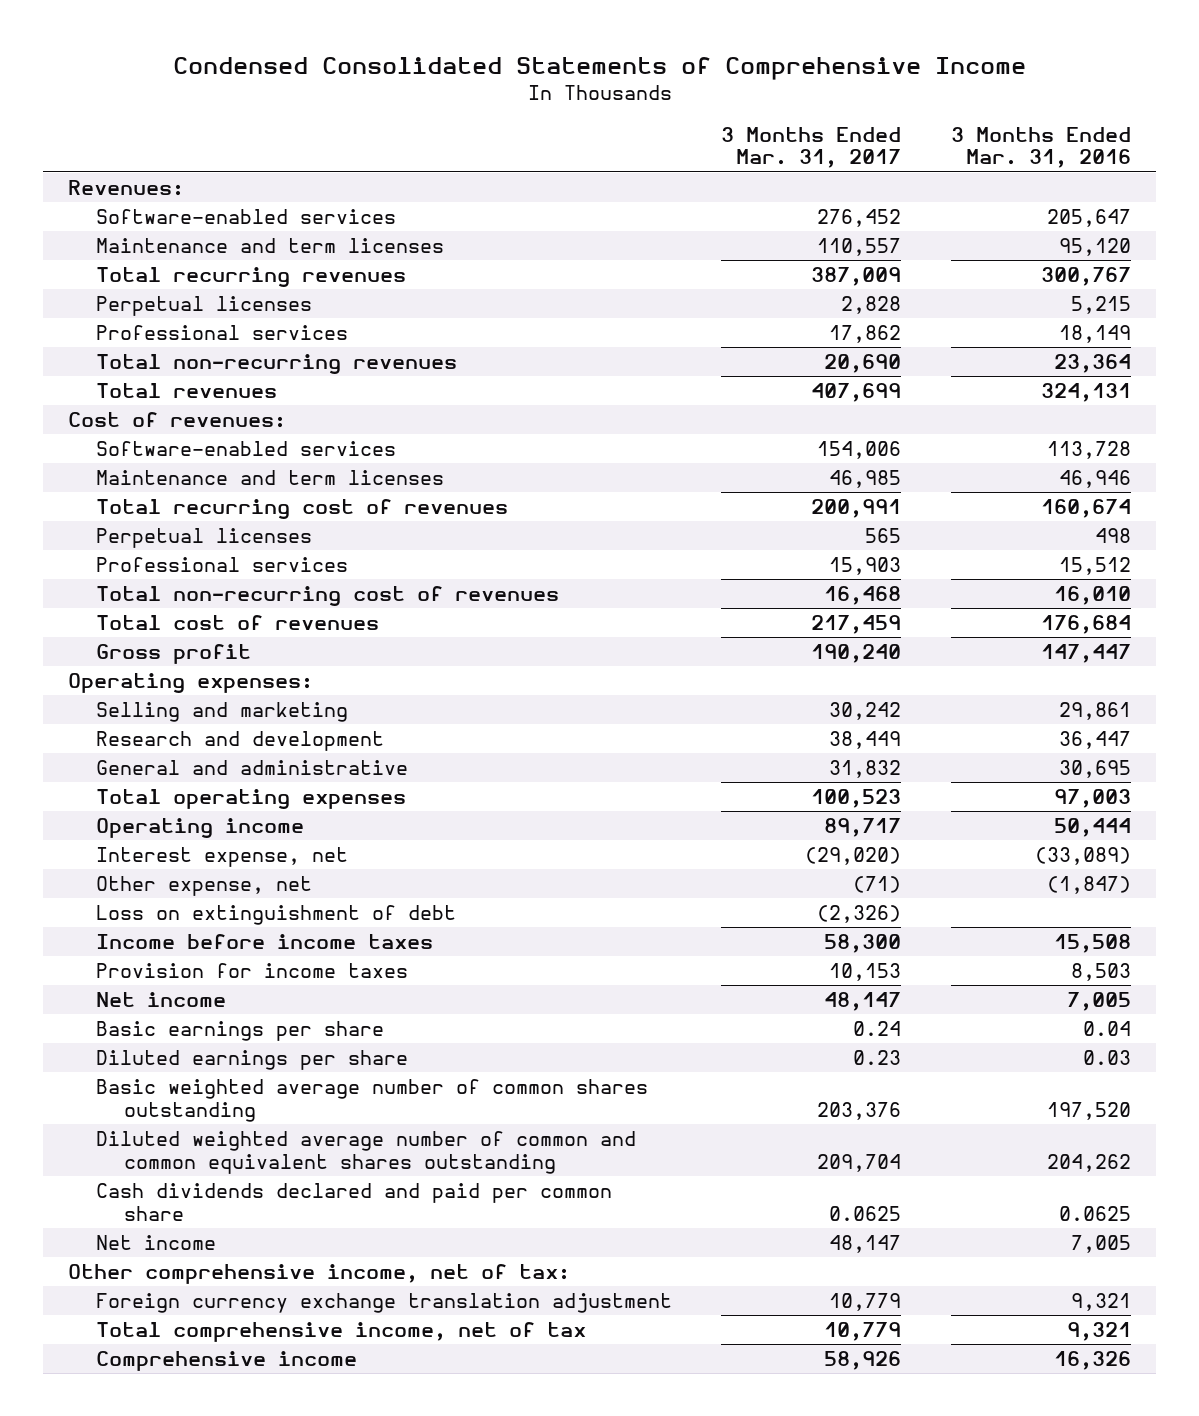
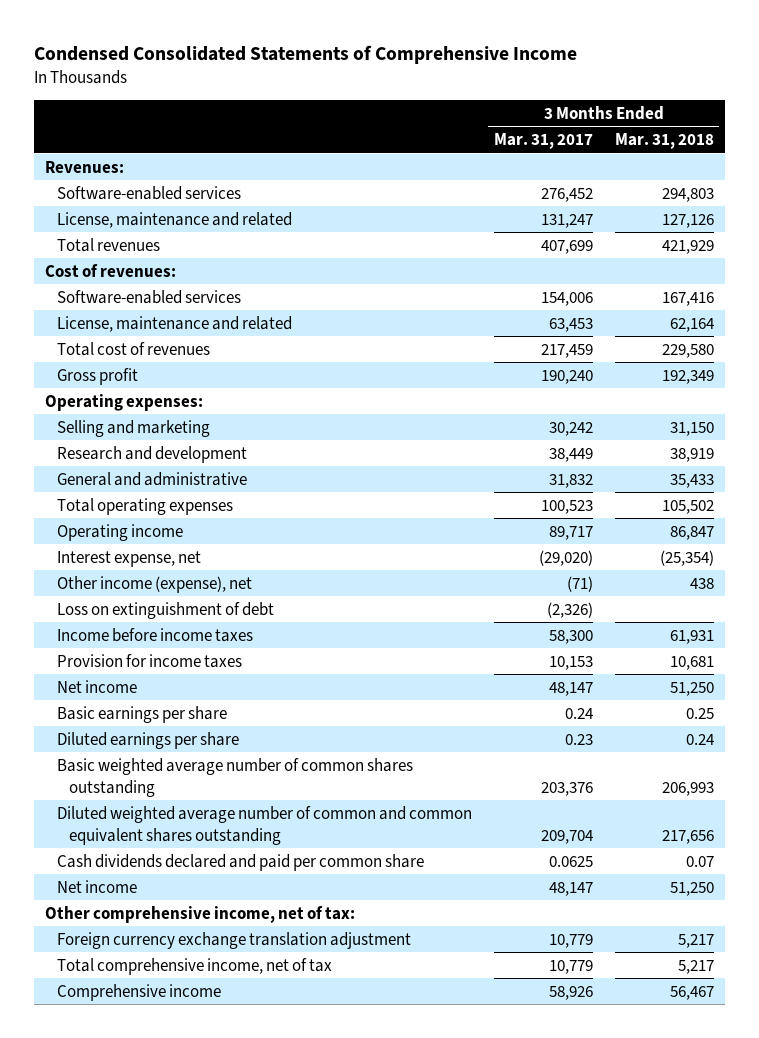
[950,126,1131,169] 3 Months Ended Mar. 31, 2016 -> none
none -> [614,133,714,150] Mar. 31, 2018
[95,267,406,288] Total recurring revenues -> none
[95,296,312,317] Perpetual licenses -> none
[95,325,348,341] Professional services -> none
[95,354,457,375] Total non-recurring revenues -> none
[95,238,444,254] Maintenance and term licenses -> [57,211,293,228] License, maintenance and related
[817,238,902,257] 110,557 -> [540,213,593,228] 131,247
[95,499,508,520] Total recurring cost of revenues -> none
[95,528,312,549] Perpetual licenses -> none
[95,557,348,573] Professional services -> none
[95,586,559,607] Total non-recurring cost of revenues -> none
[95,470,444,486] Maintenance and term licenses -> [57,315,293,332] License, maintenance and related
[829,470,902,489] 46,985 -> [548,317,593,332] 63,453
[95,876,312,897] Other expense, net -> [57,575,253,593] Other income (expense), net

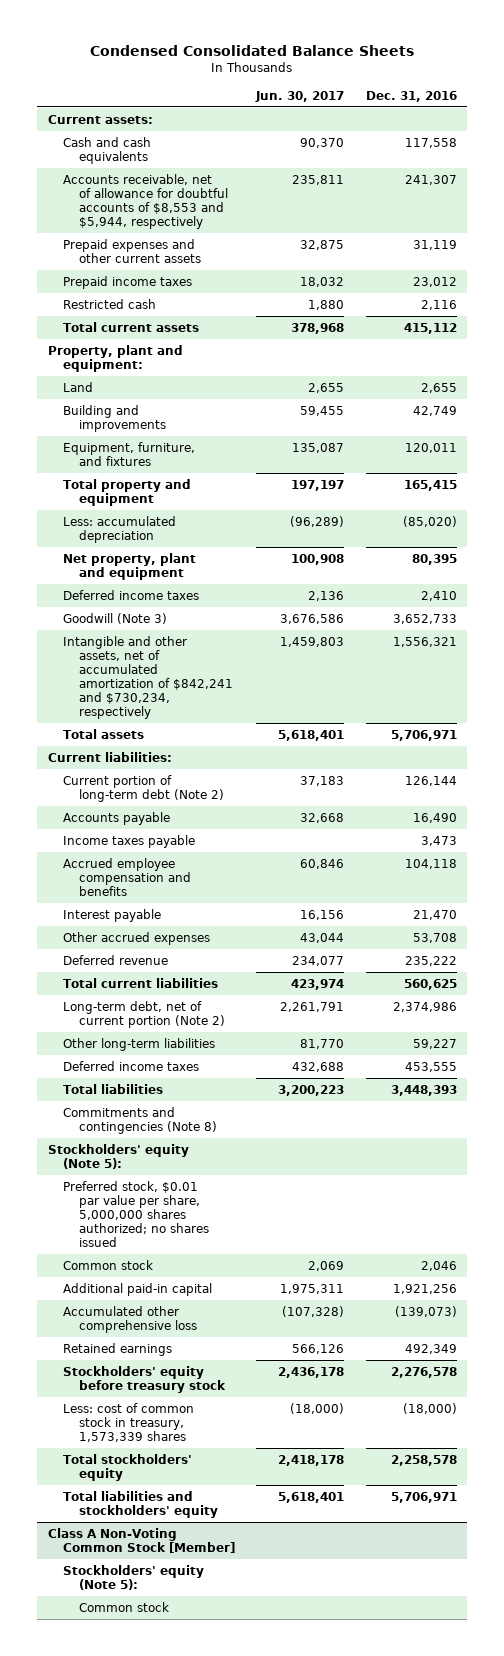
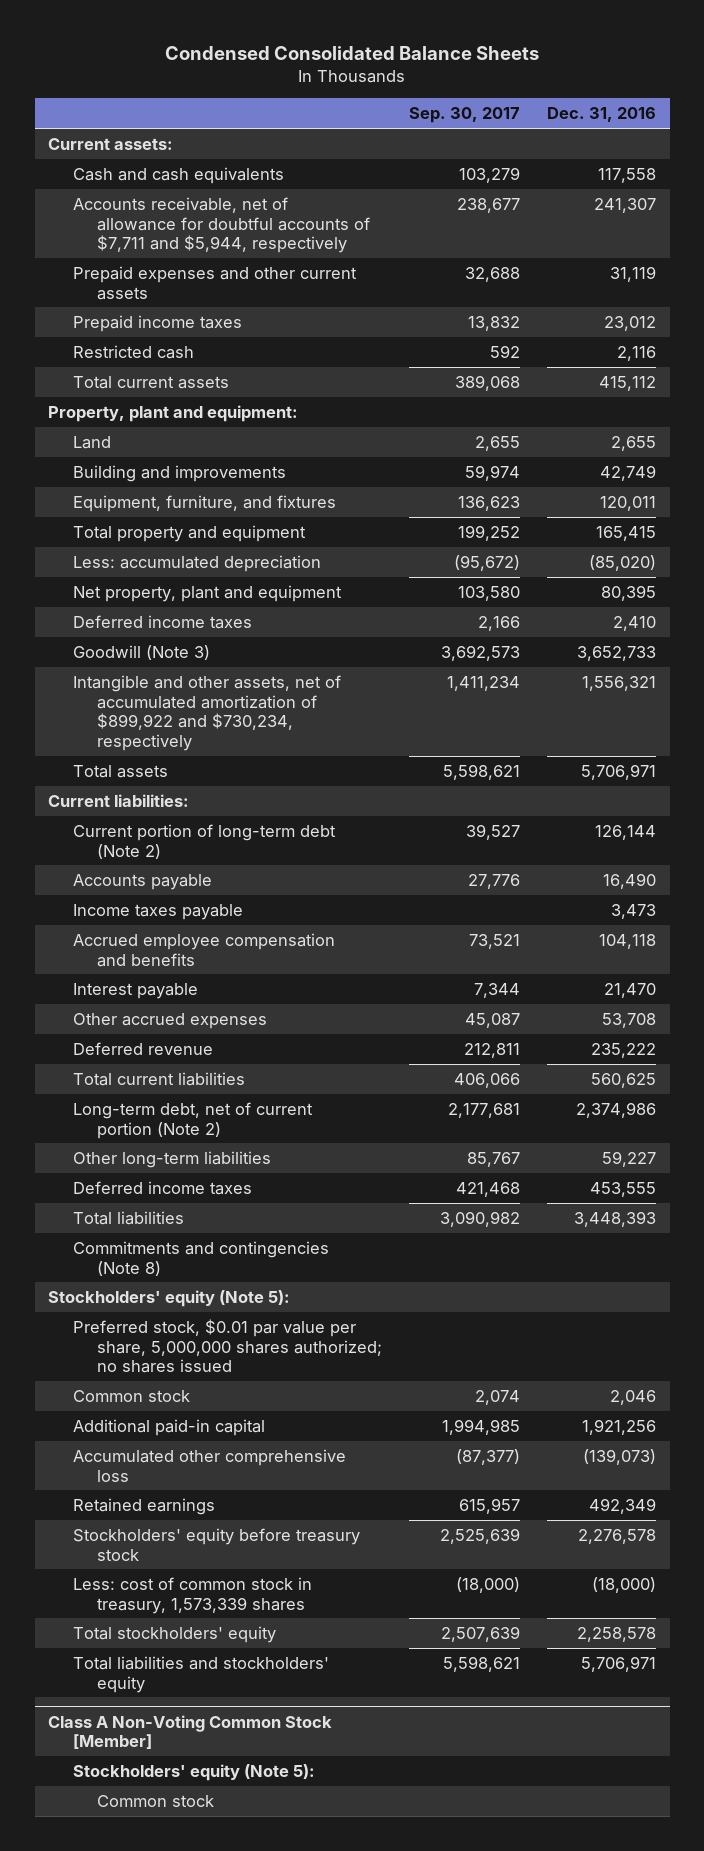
[255,90,345,102] Jun. 30, 2017 -> none
none -> [409,107,521,124] Sep. 30, 2017
[63,173,229,229] Accounts receivable, net of allowance for doubtful accounts of $8,553 and $5,944, respectively -> [72,196,371,254] Accounts receivable, net of allowance for doubtful accounts of $7,711 and $5,944, respectively
[63,635,234,719] Intangible and other assets, net of accumulated amortization of $842,241 and $730,234, respectively -> [72,674,341,752] Intangible and other assets, net of accumulated amortization of $899,922 and $730,234, respectively

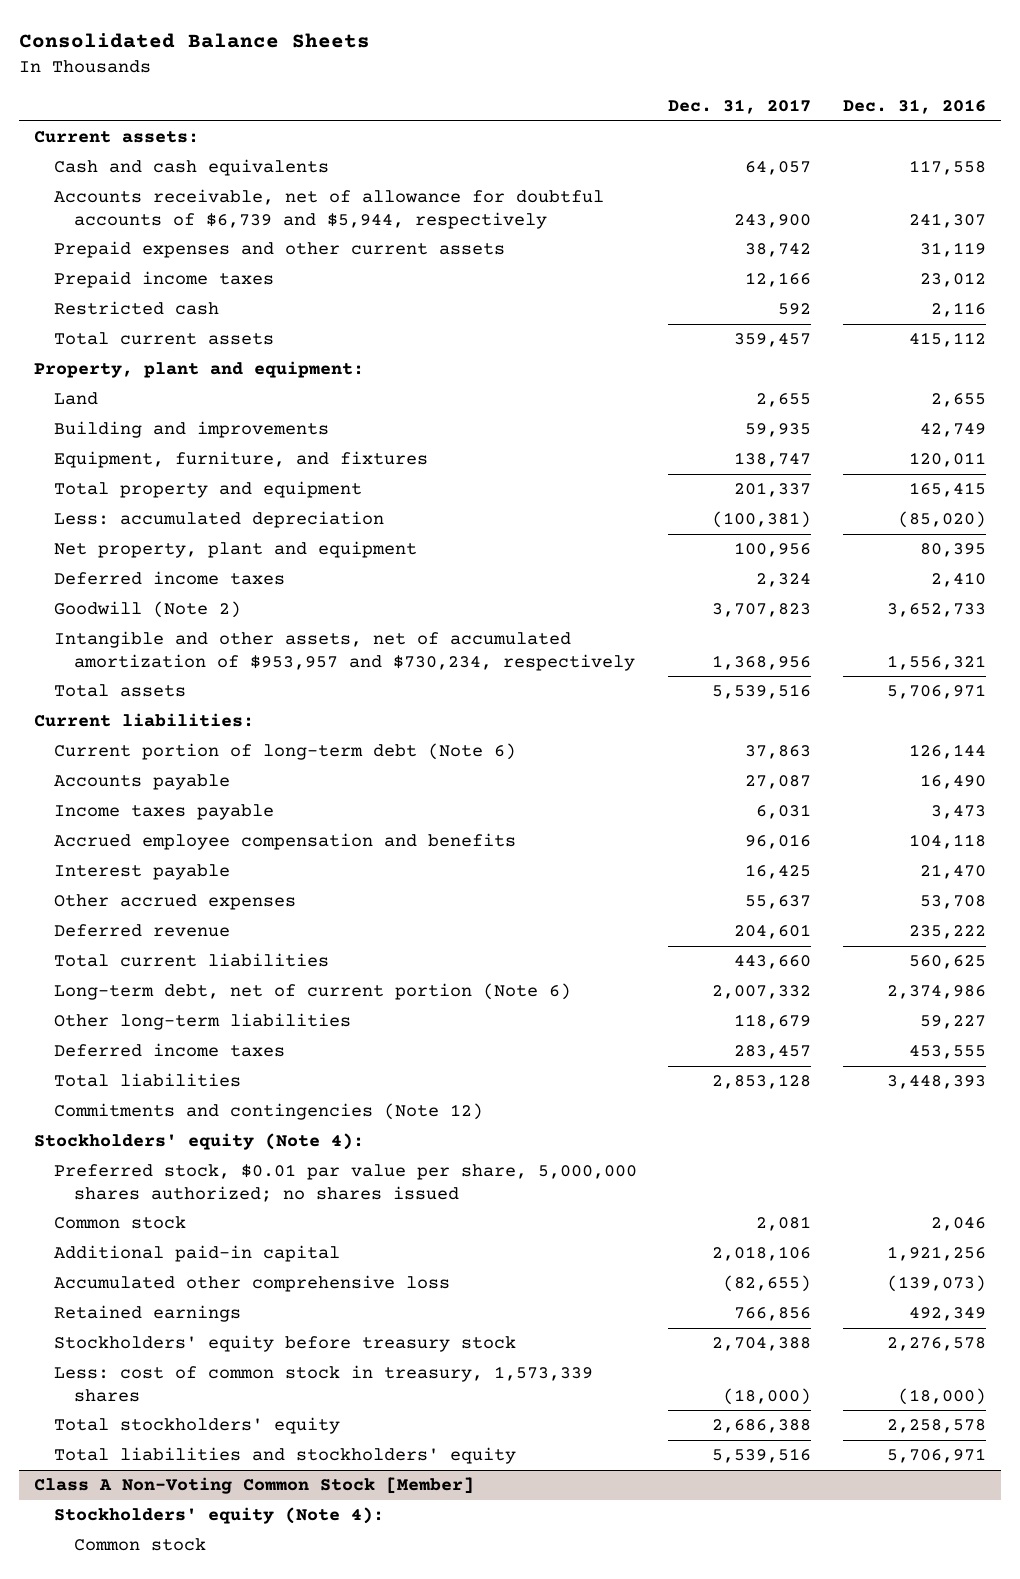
[165,46,540,61] Condensed Consolidated Balance Sheets -> [18,33,370,49] Consolidated Balance Sheets
[409,107,521,124] Sep. 30, 2017 -> none
none -> [668,98,812,114] Dec. 31, 2017
[72,196,371,254] Accounts receivable, net of allowance for doubtful accounts of $7,711 and $5,944, respectively -> [54,189,605,229] Accounts receivable, net of allowance for doubtful accounts of $6,739 and $5,944, respectively
[72,644,210,660] Goodwill (Note 3) -> [54,601,242,619] Goodwill (Note 2)
[72,674,341,752] Intangible and other assets, net of accumulated amortization of $899,922 and $730,234, respectively -> [54,631,636,671] Intangible and other assets, net of accumulated amortization of $953,957 and $730,234, respectively
[72,823,336,859] Current portion of long-term debt (Note 2) -> [54,743,517,761] Current portion of long-term debt (Note 6)
[72,1101,313,1139] Long-term debt, net of current portion (Note 2) -> [54,983,572,1001] Long-term debt, net of current portion (Note 6)
[72,1240,329,1276] Commitments and contingencies (Note 8) -> [54,1103,484,1121] Commitments and contingencies (Note 12)
[48,1289,291,1307] Stockholders' equity (Note 5): -> [34,1133,365,1151] Stockholders' equity (Note 4):
[72,1763,315,1781] Stockholders' equity (Note 5): -> [54,1507,385,1525] Stockholders' equity (Note 4):

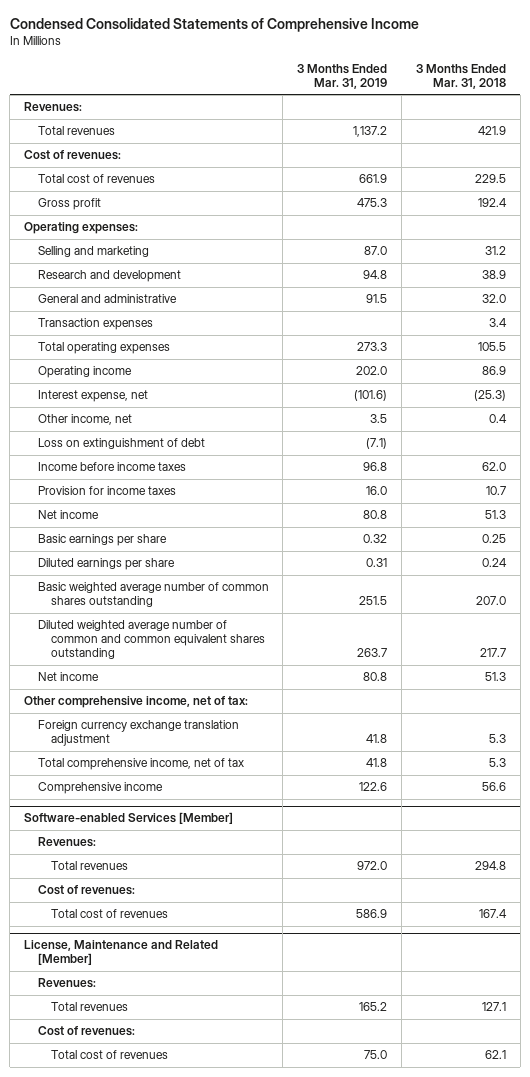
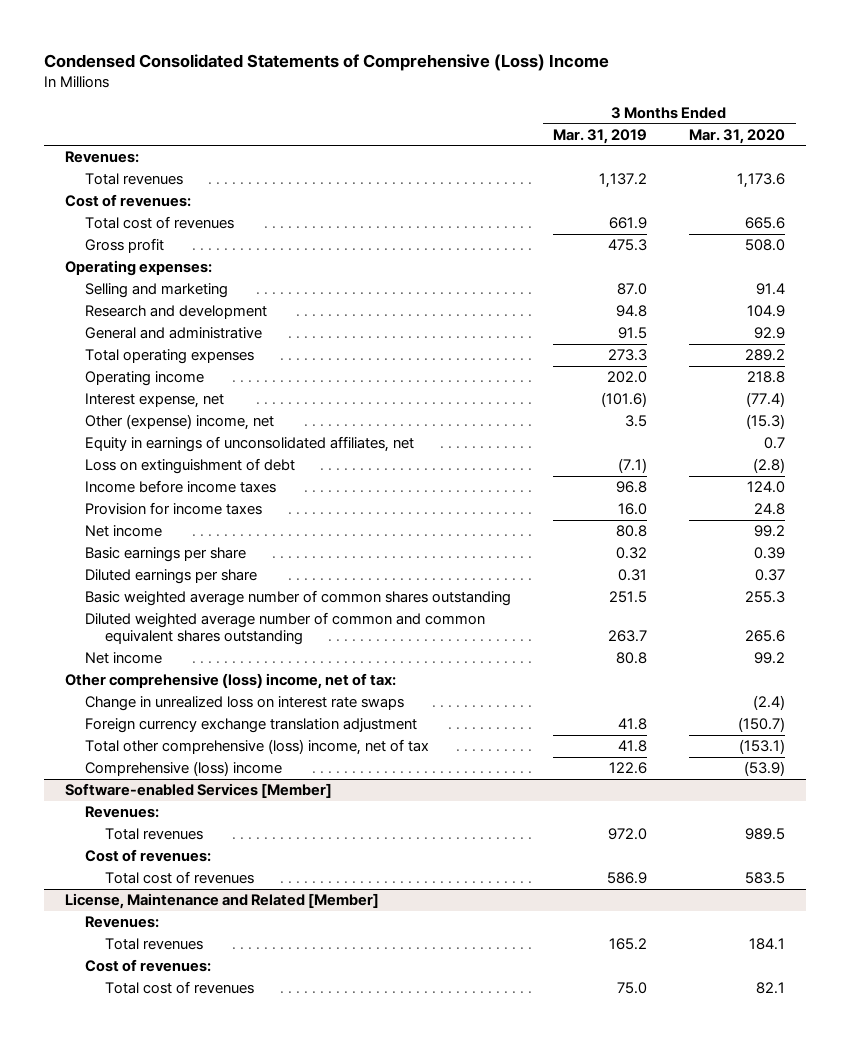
[9,17,419,32] Condensed Consolidated Statements of Comprehensive Income -> [44,54,610,72] Condensed Consolidated Statements of Comprehensive (Loss) Income
[415,63,506,89] 3 Months Ended Mar. 31, 2018 -> none
none -> [689,128,786,144] Mar. 31, 2020
[37,318,153,331] Transaction expenses -> none
[37,414,132,426] Other income, net -> [85,414,275,431] Other (expense) income, net
none -> [85,436,415,453] Equity in earnings of unconsolidated affiliates, net
[24,696,249,709] Other comprehensive income, net of tax: -> [65,673,397,690] Other comprehensive (loss) income, net of tax:
none -> [85,696,405,712] Change in unrealized loss on interest rate swaps
[37,758,244,771] Total comprehensive income, net of tax -> [85,739,430,756] Total other comprehensive (loss) income, net of tax
[37,782,163,795] Comprehensive income -> [85,761,283,777] Comprehensive (loss) income

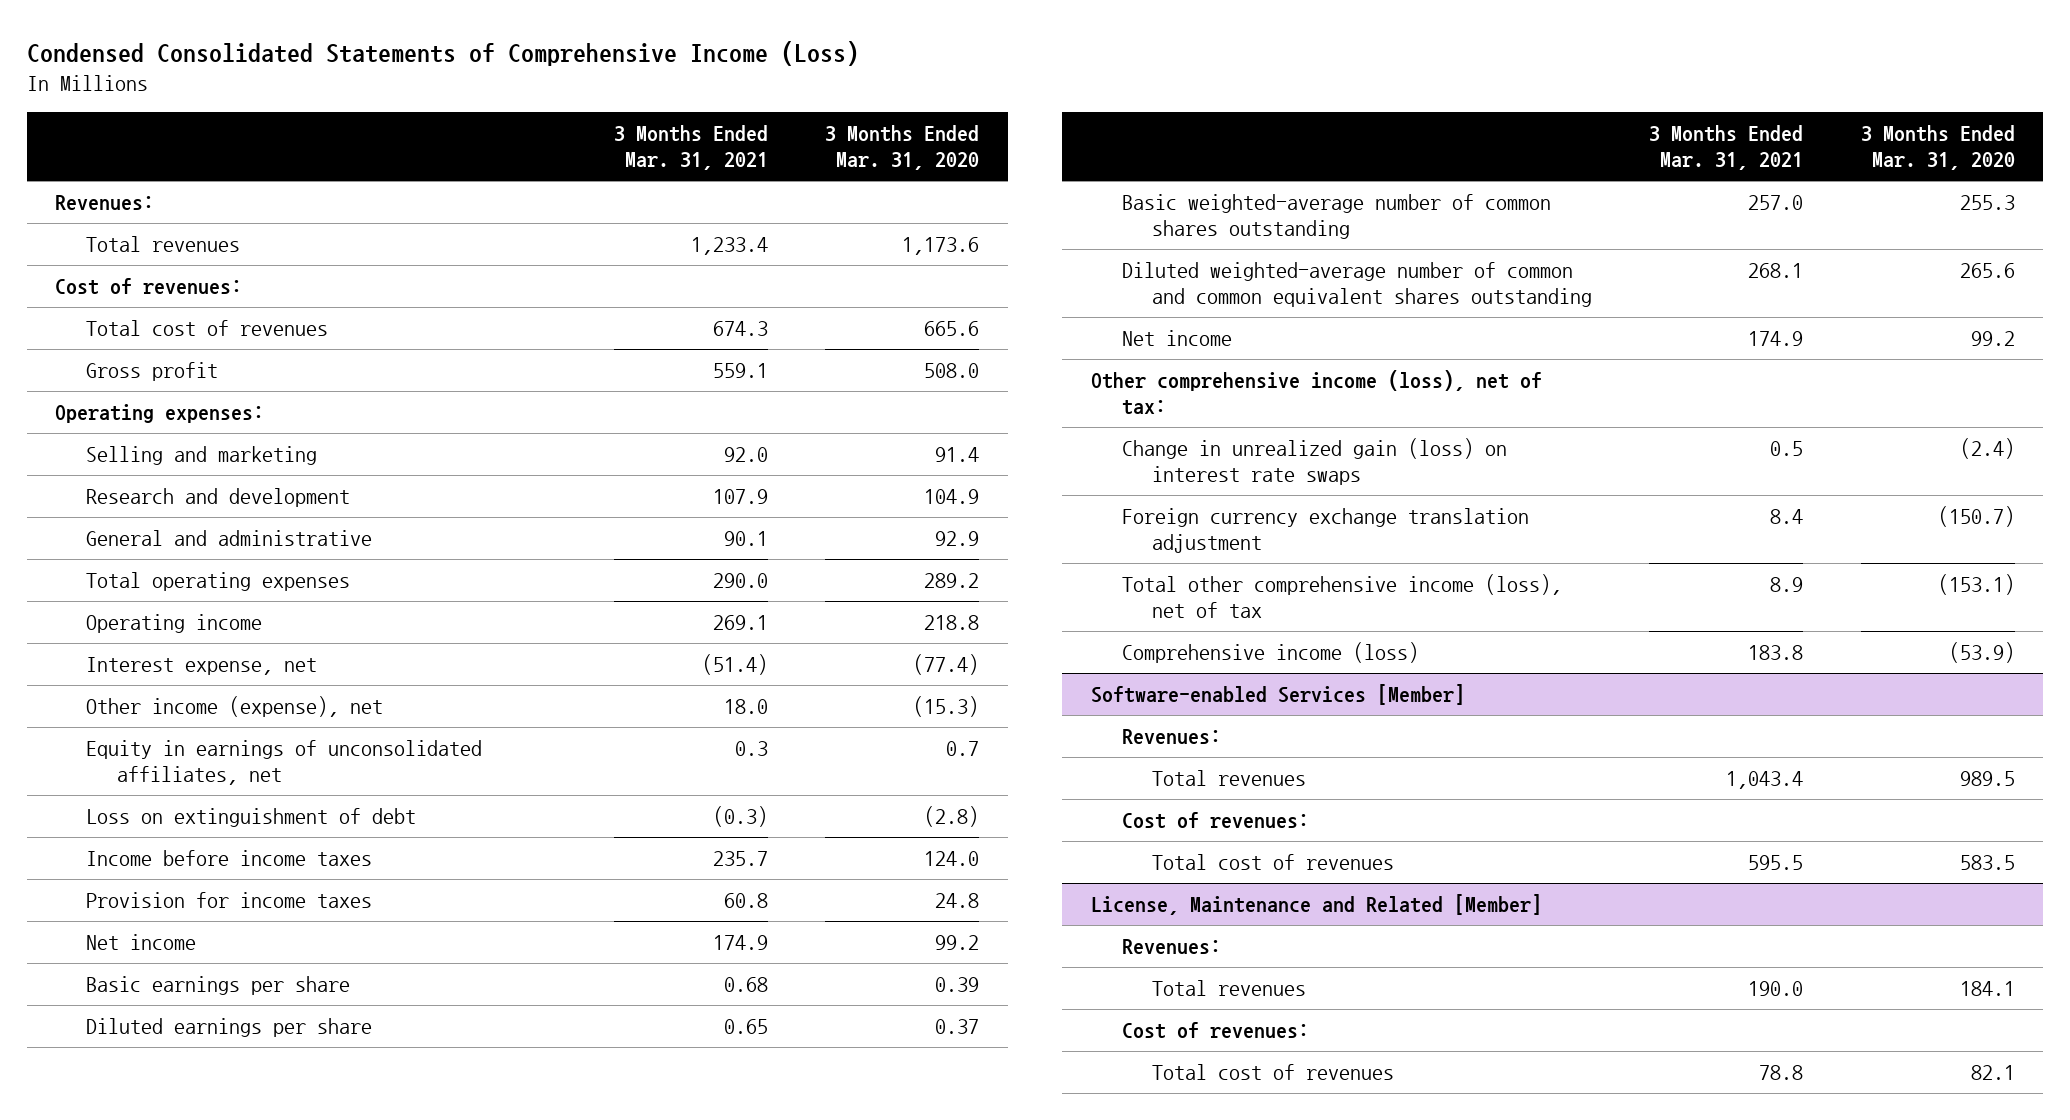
[44,54,610,72] Condensed Consolidated Statements of Comprehensive (Loss) Income -> [26,40,859,66] Condensed Consolidated Statements of Comprehensive Income (Loss)
[553,128,648,144] Mar. 31, 2019 -> none
none -> [613,125,768,171] 3 Months Ended Mar. 31, 2021
[85,414,275,431] Other (expense) income, net -> [85,695,383,717] Other income (expense), net
[85,590,512,607] Basic weighted average number of common shares outstanding -> [1121,193,1551,239] Basic weighted-average number of common shares outstanding
[85,612,486,646] Diluted weighted average number of common and common equivalent shares outstanding -> [1121,261,1593,307] Diluted weighted-average number of common and common equivalent shares outstanding
[65,673,397,690] Other comprehensive (loss) income, net of tax: -> [1091,369,1543,415] Other comprehensive income (loss), net of tax:
[85,696,405,712] Change in unrealized loss on interest rate swaps -> [1121,437,1507,485] Change in unrealized gain (loss) on interest rate swaps
[85,739,430,756] Total other comprehensive (loss) income, net of tax -> [1121,573,1562,618] Total other comprehensive income (loss), net of tax
[85,761,283,777] Comprehensive (loss) income -> [1121,641,1419,663] Comprehensive income (loss)

